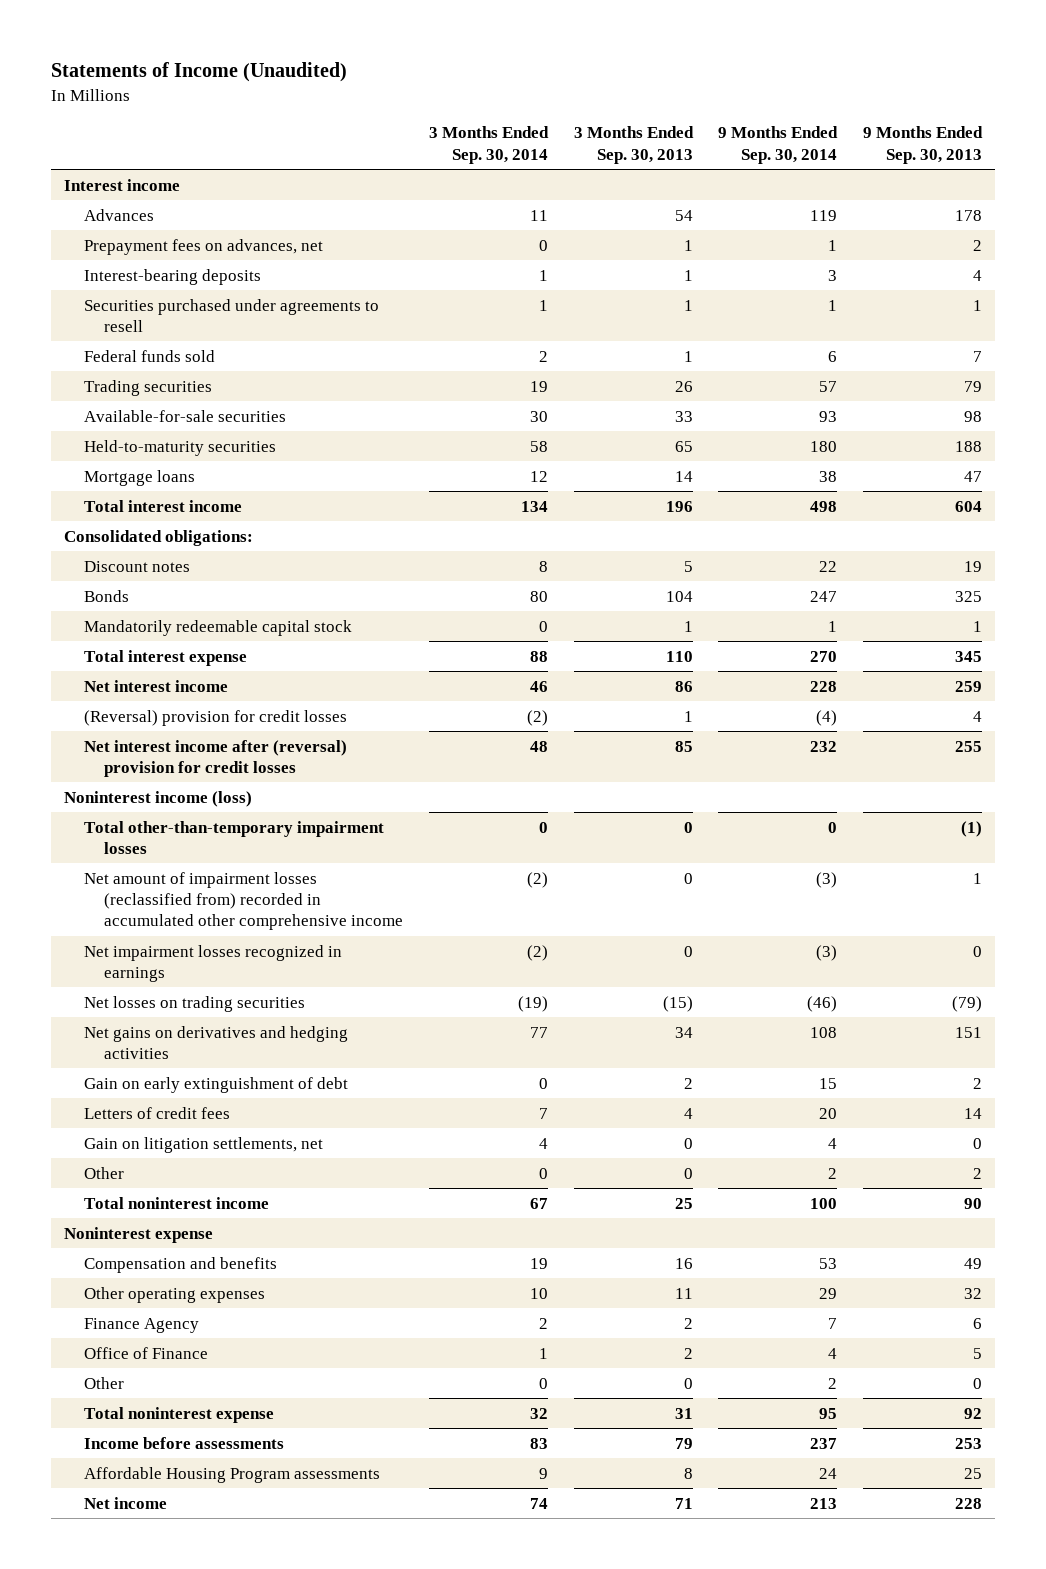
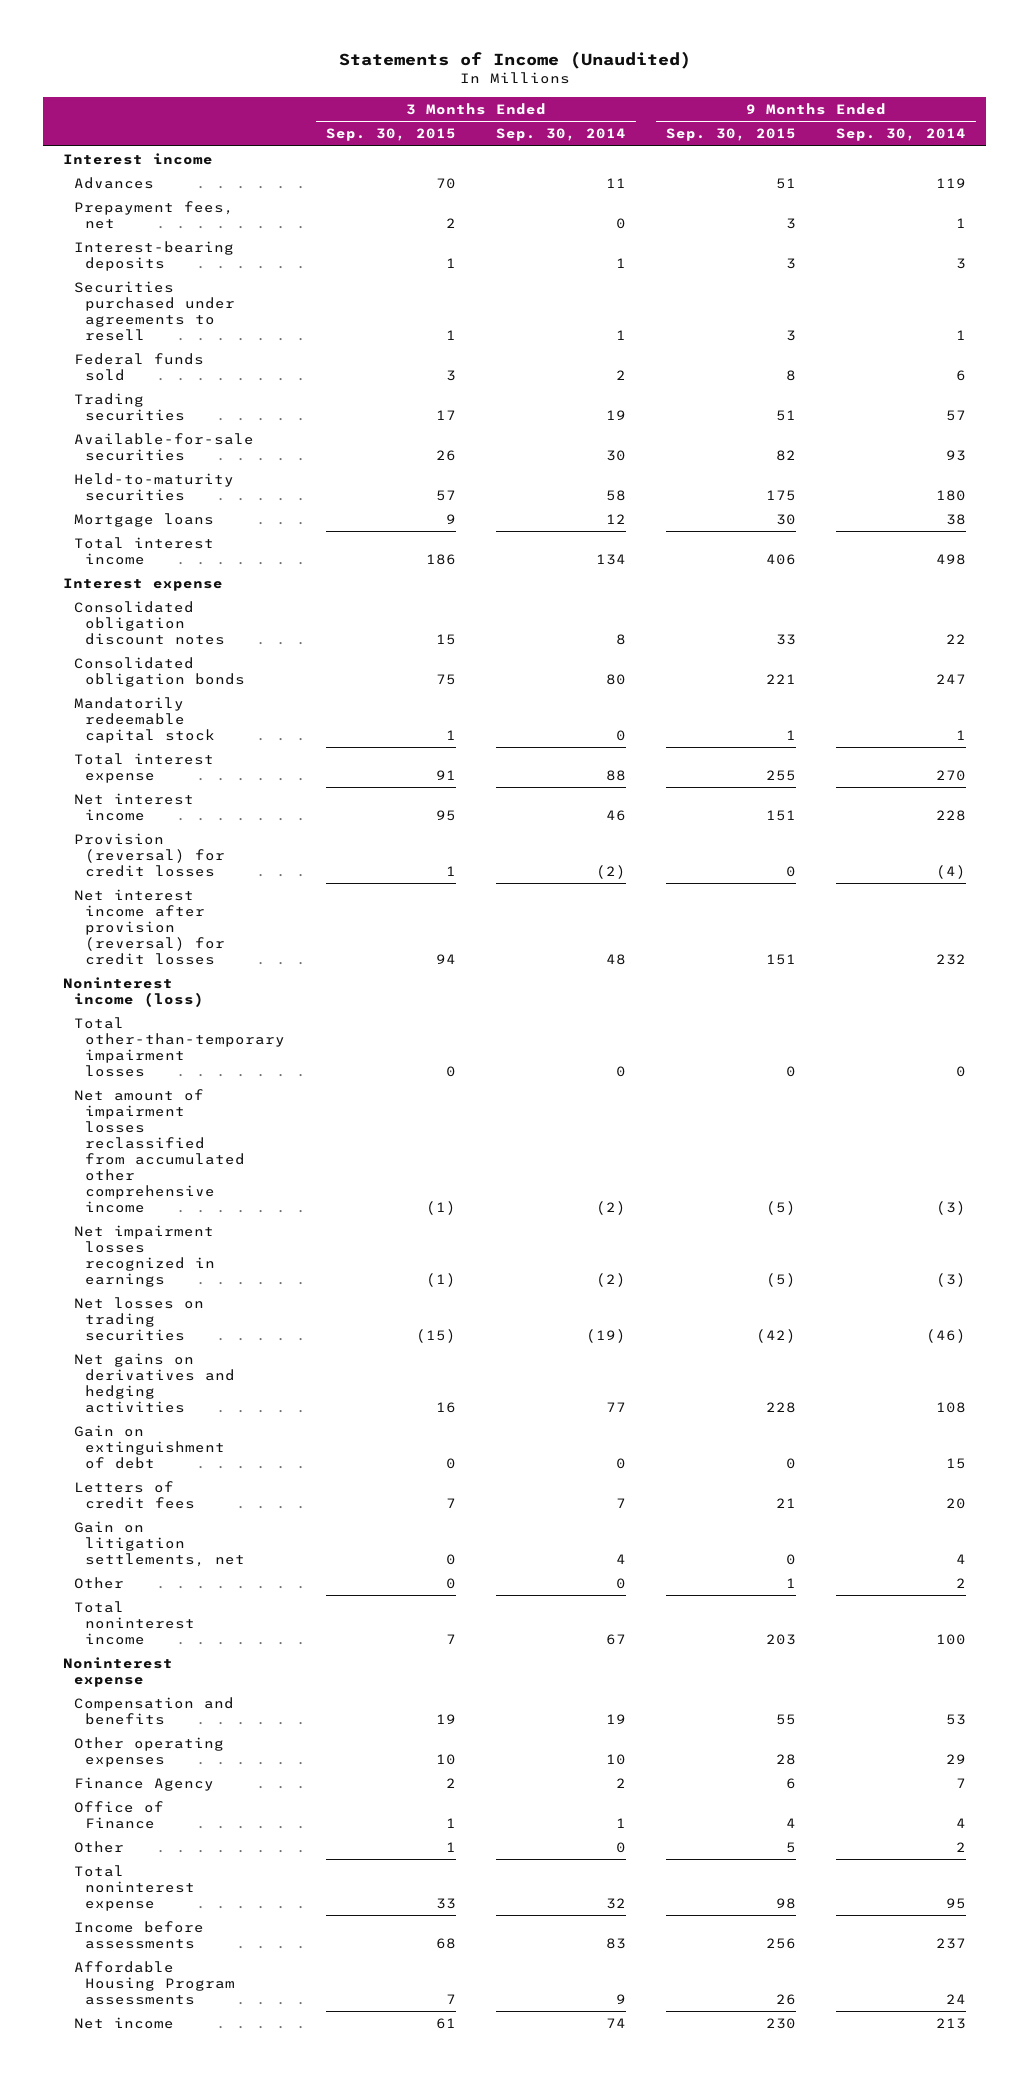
[573,126,694,164] 3 Months Ended Sep. 30, 2013 -> none
[863,126,984,164] 9 Months Ended Sep. 30, 2013 -> none
none -> [325,128,456,142] Sep. 30, 2015
none -> [665,128,796,142] Sep. 30, 2015
[83,238,323,255] Prepayment fees on advances, net -> [74,200,235,229] Prepayment fees, net
[63,529,253,546] Consolidated obligations: -> none
none -> [63,577,224,591] Interest expense
[83,560,190,572] Discount notes -> [74,600,226,645] Consolidated obligation discount notes
[83,589,129,602] Bonds -> [74,656,246,687] Consolidated obligation bonds
[83,709,347,726] (Reversal) provision for credit losses -> [74,832,226,877] Provision (reversal) for credit losses
[83,739,347,777] Net interest income after (reversal) provision for credit losses -> [74,888,226,965] Net interest income after provision (reversal) for credit losses
[83,871,403,931] Net amount of impairment losses (reclassified from) recorded in accumulated other comprehensive income -> [74,1088,246,1213] Net amount of impairment losses reclassified from accumulated other comprehensive income
[83,1076,348,1093] Gain on early extinguishment of debt -> [74,1424,226,1469] Gain on extinguishment of debt

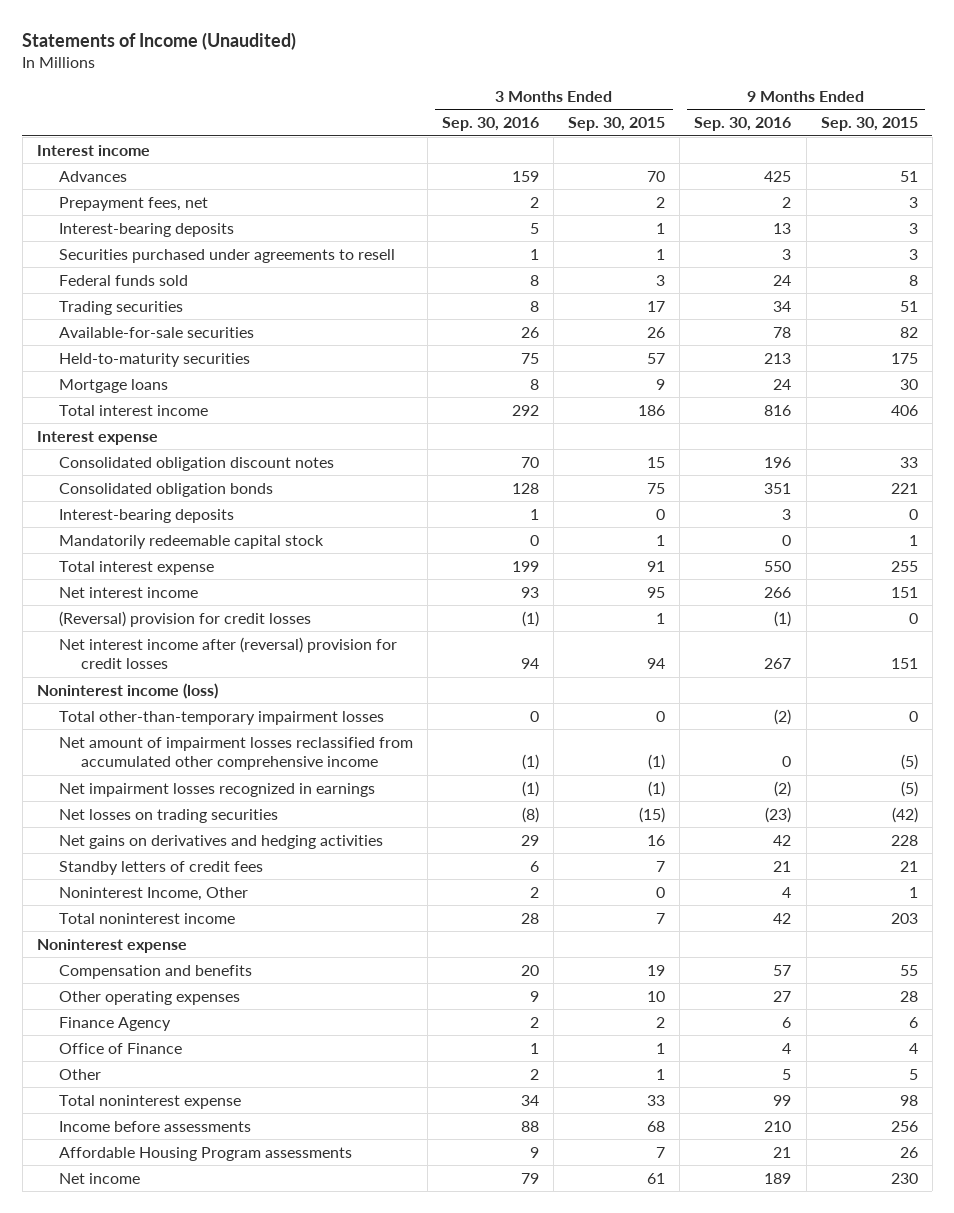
[495,128,626,142] Sep. 30, 2014 -> none
[836,128,967,142] Sep. 30, 2014 -> none
none -> [441,117,539,132] Sep. 30, 2016
none -> [694,117,792,132] Sep. 30, 2016
none -> [58,508,234,523] Interest-bearing deposits
[74,832,226,877] Provision (reversal) for credit losses -> [58,610,311,627] (Reversal) provision for credit losses
[74,888,226,965] Net interest income after provision (reversal) for credit losses -> [58,636,397,670] Net interest income after (reversal) provision for credit losses
[74,1424,226,1469] Gain on extinguishment of debt -> none
[74,1520,246,1567] Gain on litigation settlements, net -> none
[74,1576,125,1589] Other -> none
[74,1480,196,1509] Letters of credit fees -> [58,860,263,875] Standby letters of credit fees
none -> [58,886,248,901] Noninterest Income, Other

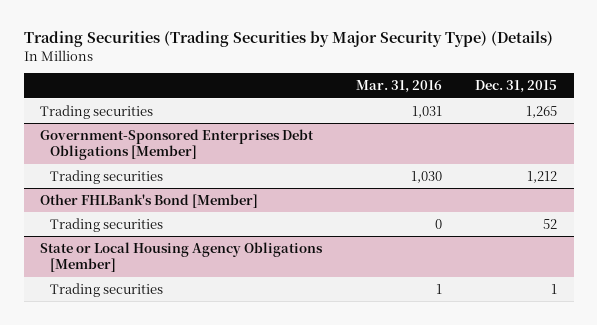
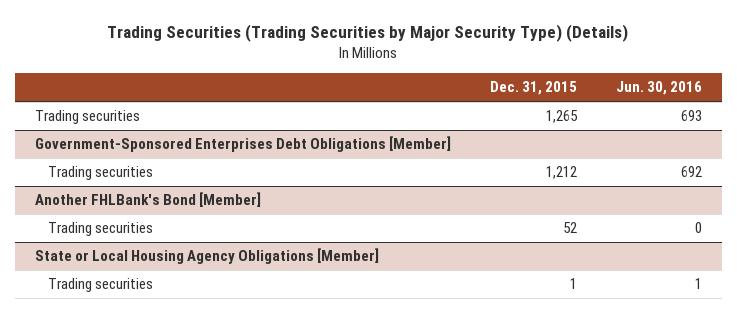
[355,80,442,94] Mar. 31, 2016 -> none
none -> [616,81,703,96] Jun. 30, 2016
[40,193,259,208] Other FHLBank's Bond [Member] -> [34,192,261,208] Another FHLBank's Bond [Member]

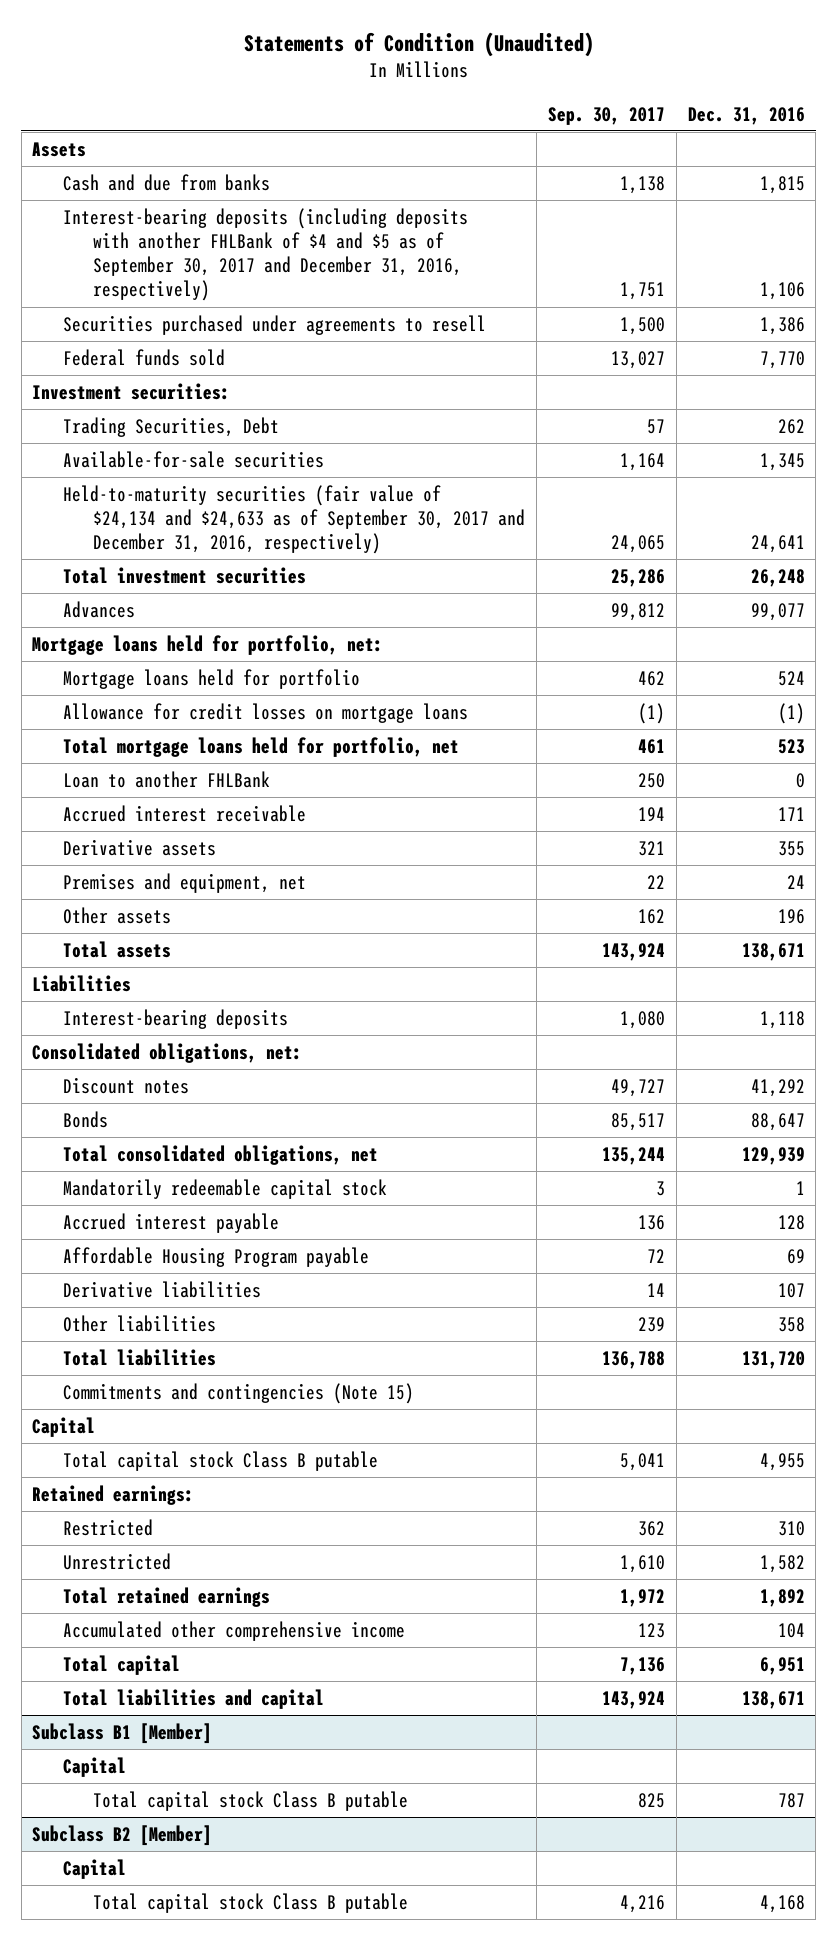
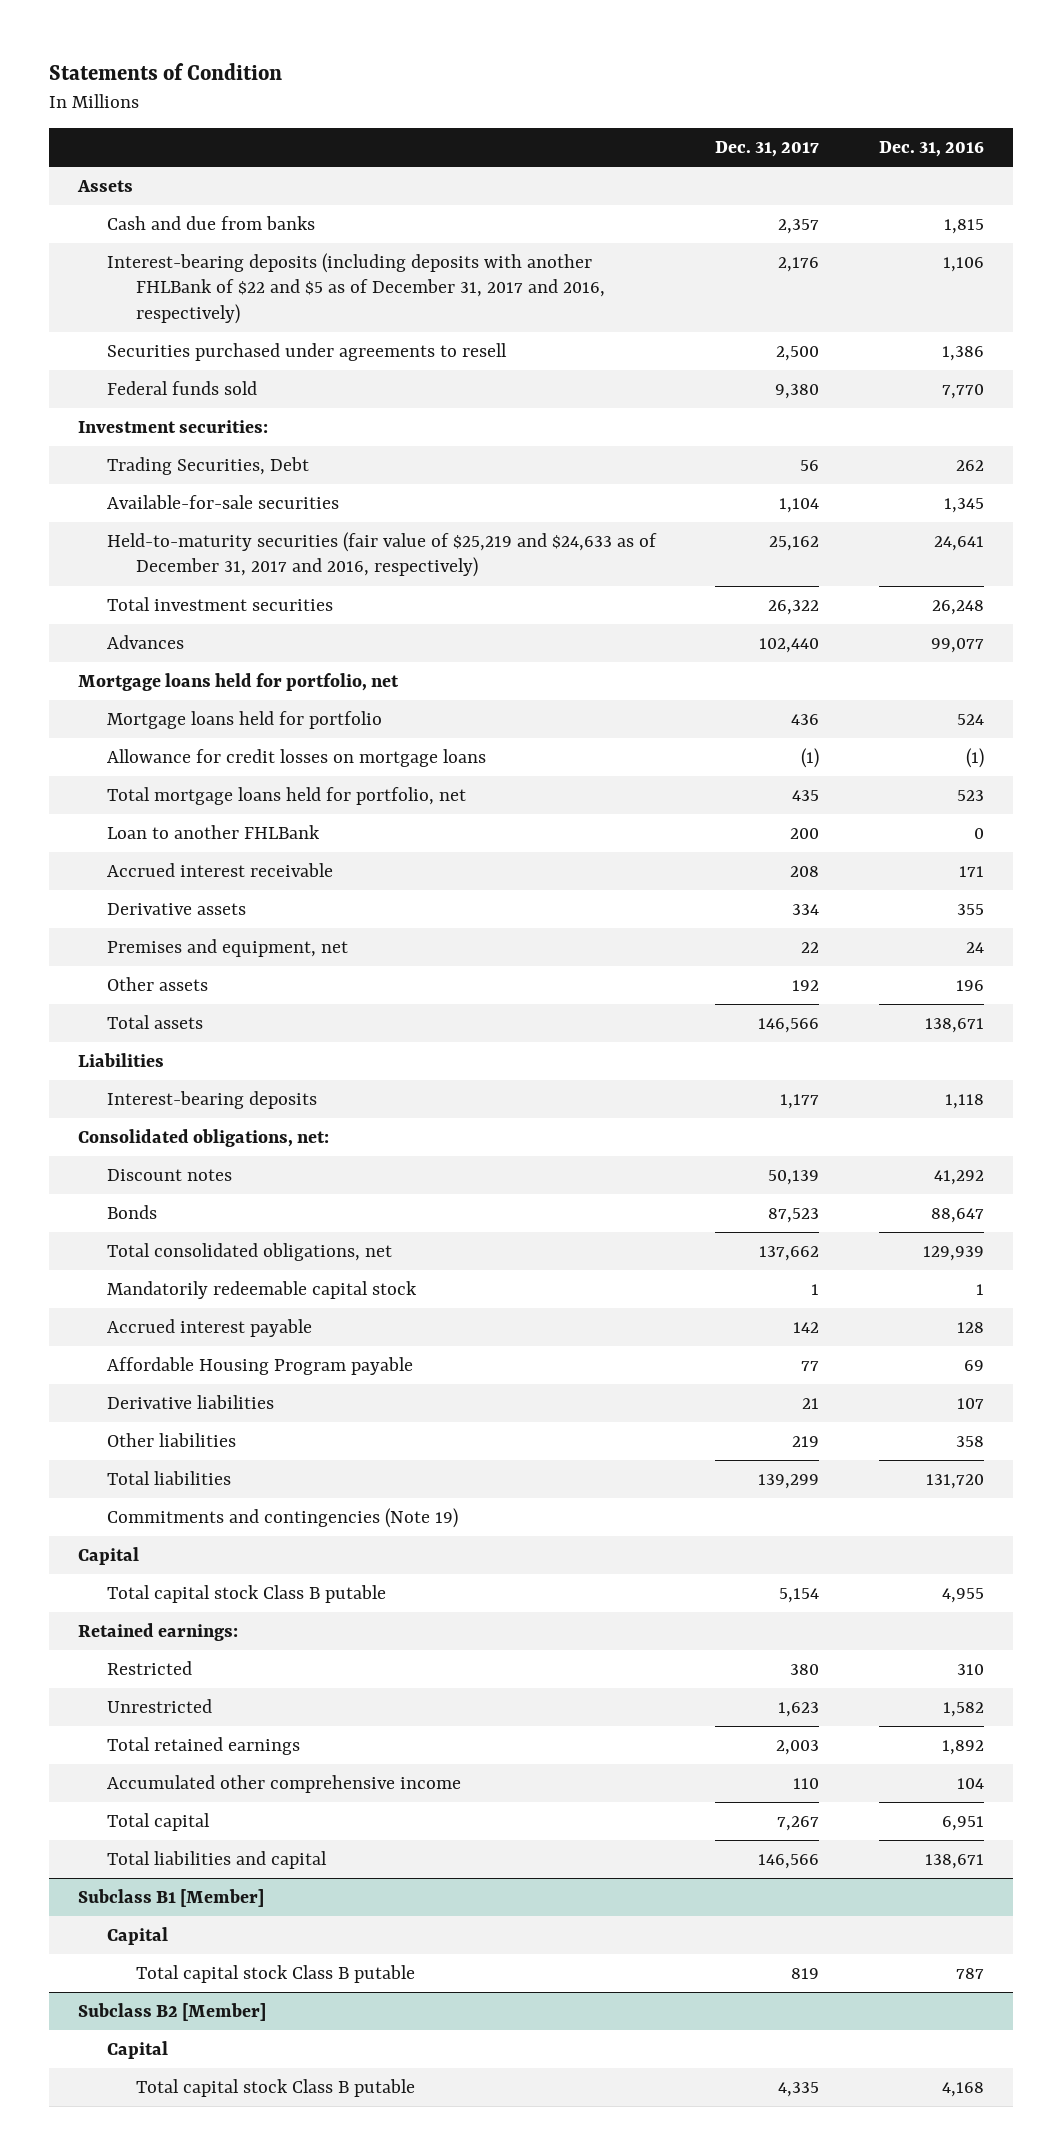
[243,32,594,58] Statements of Condition (Unaudited) -> [48,63,282,81] Statements of Condition
[548,106,666,125] Sep. 30, 2017 -> none
none -> [715,140,820,157] Dec. 31, 2017
[62,207,468,302] Interest-bearing deposits (including deposits with another FHLBank of $4 and $5 as of September 30, 2017 and December 31, 2016, respectively) -> [107,252,605,324] Interest-bearing deposits (including deposits with another FHLBank of $22 and $5 as of December 31, 2017 and 2016, respectively)
[62,484,526,555] Held-to-maturity securities (fair value of $24,134 and $24,633 as of September 30, 2017 and December 31, 2016, respectively) -> [107,531,658,578] Held-to-maturity securities (fair value of $25,219 and $24,633 as of December 31, 2017 and 2016, respectively)
[32,634,384,655] Mortgage loans held for portfolio, net: -> [78,672,400,691] Mortgage loans held for portfolio, net
[62,1382,414,1404] Commitments and contingencies (Note 15) -> [107,1507,459,1528] Commitments and contingencies (Note 19)

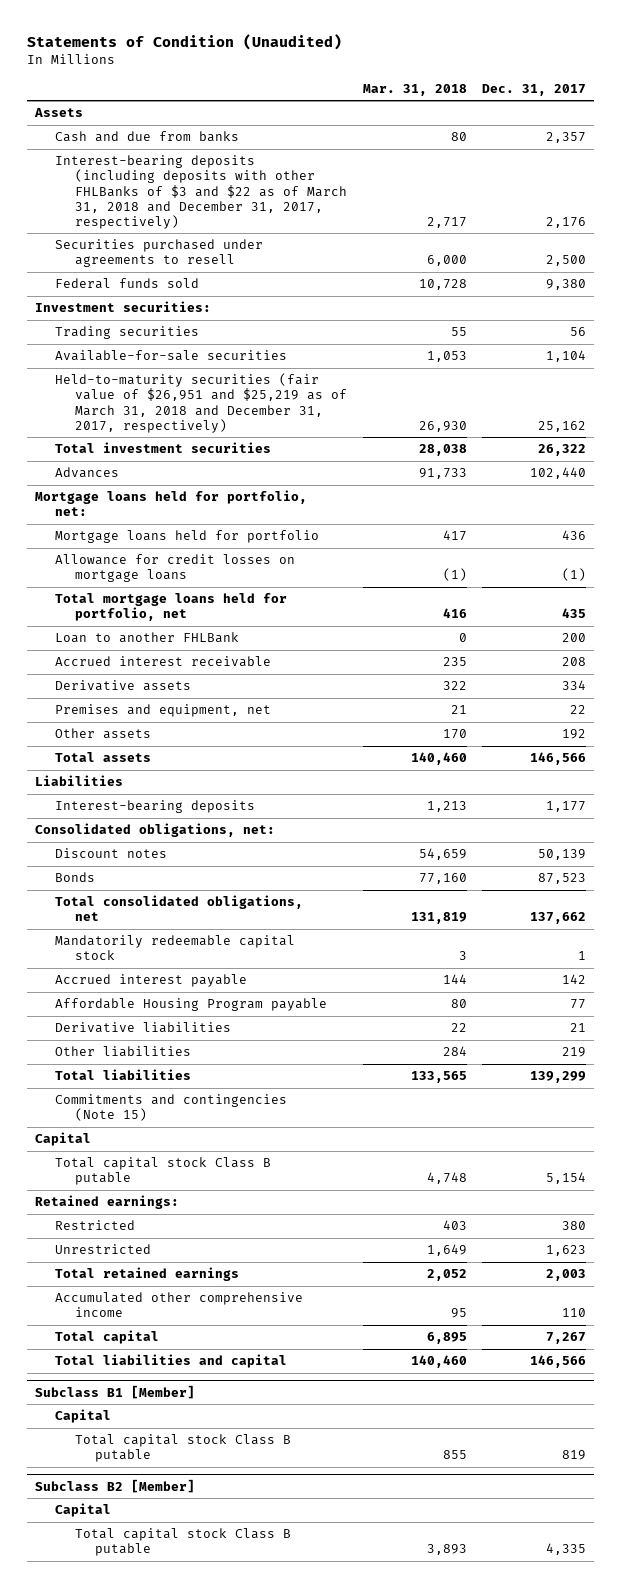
[48,63,282,81] Statements of Condition -> [27,33,343,50] Statements of Condition (Unaudited)
[878,140,984,157] Dec. 31, 2016 -> none
none -> [362,83,467,96] Mar. 31, 2018
[107,252,605,324] Interest-bearing deposits (including deposits with another FHLBank of $22 and $5 as of December 31, 2017 and 2016, respectively) -> [55,155,348,229] Interest-bearing deposits (including deposits with other FHLBanks of $3 and $22 as of March 31, 2018 and December 31, 2017, respectively)
[107,456,310,475] Trading Securities, Debt -> [55,326,200,340] Trading securities
[107,531,658,578] Held-to-maturity securities (fair value of $25,219 and $24,633 as of December 31, 2017 and 2016, respectively) -> [55,373,348,433] Held-to-maturity securities (fair value of $26,951 and $25,219 as of March 31, 2018 and December 31, 2017, respectively)
[78,672,400,691] Mortgage loans held for portfolio, net -> [35,490,308,517] Mortgage loans held for portfolio, net:
[107,1507,459,1528] Commitments and contingencies (Note 19) -> [55,1094,288,1122] Commitments and contingencies (Note 15)

